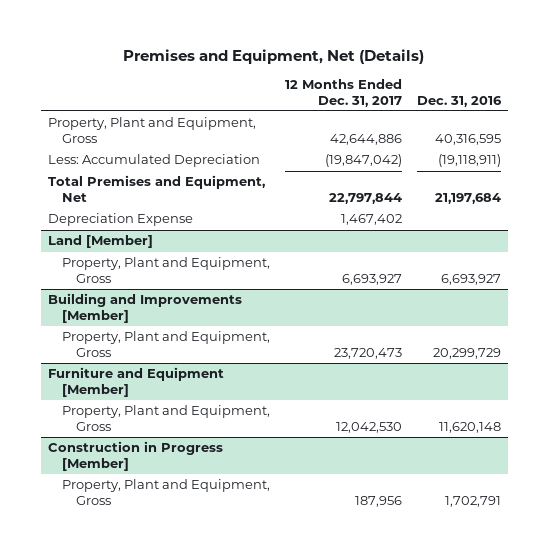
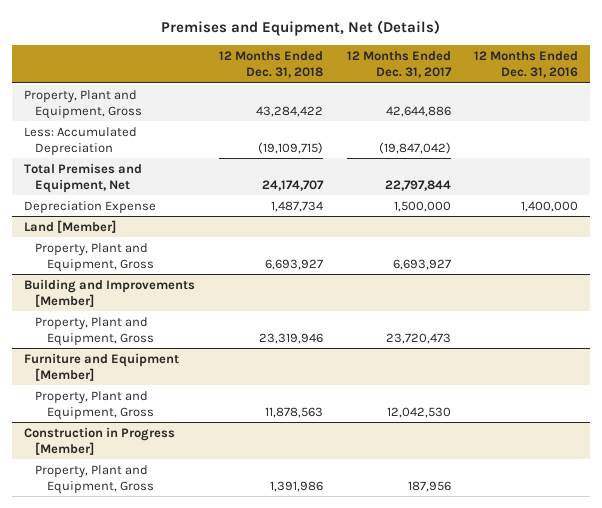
[416,95,502,107] Dec. 31, 2016 -> none
none -> [218,50,323,79] 12 Months Ended Dec. 31, 2018
none -> [474,50,579,79] 12 Months Ended Dec. 31, 2016
[340,214,402,226] 1,467,402 -> [393,200,451,212] 1,500,000

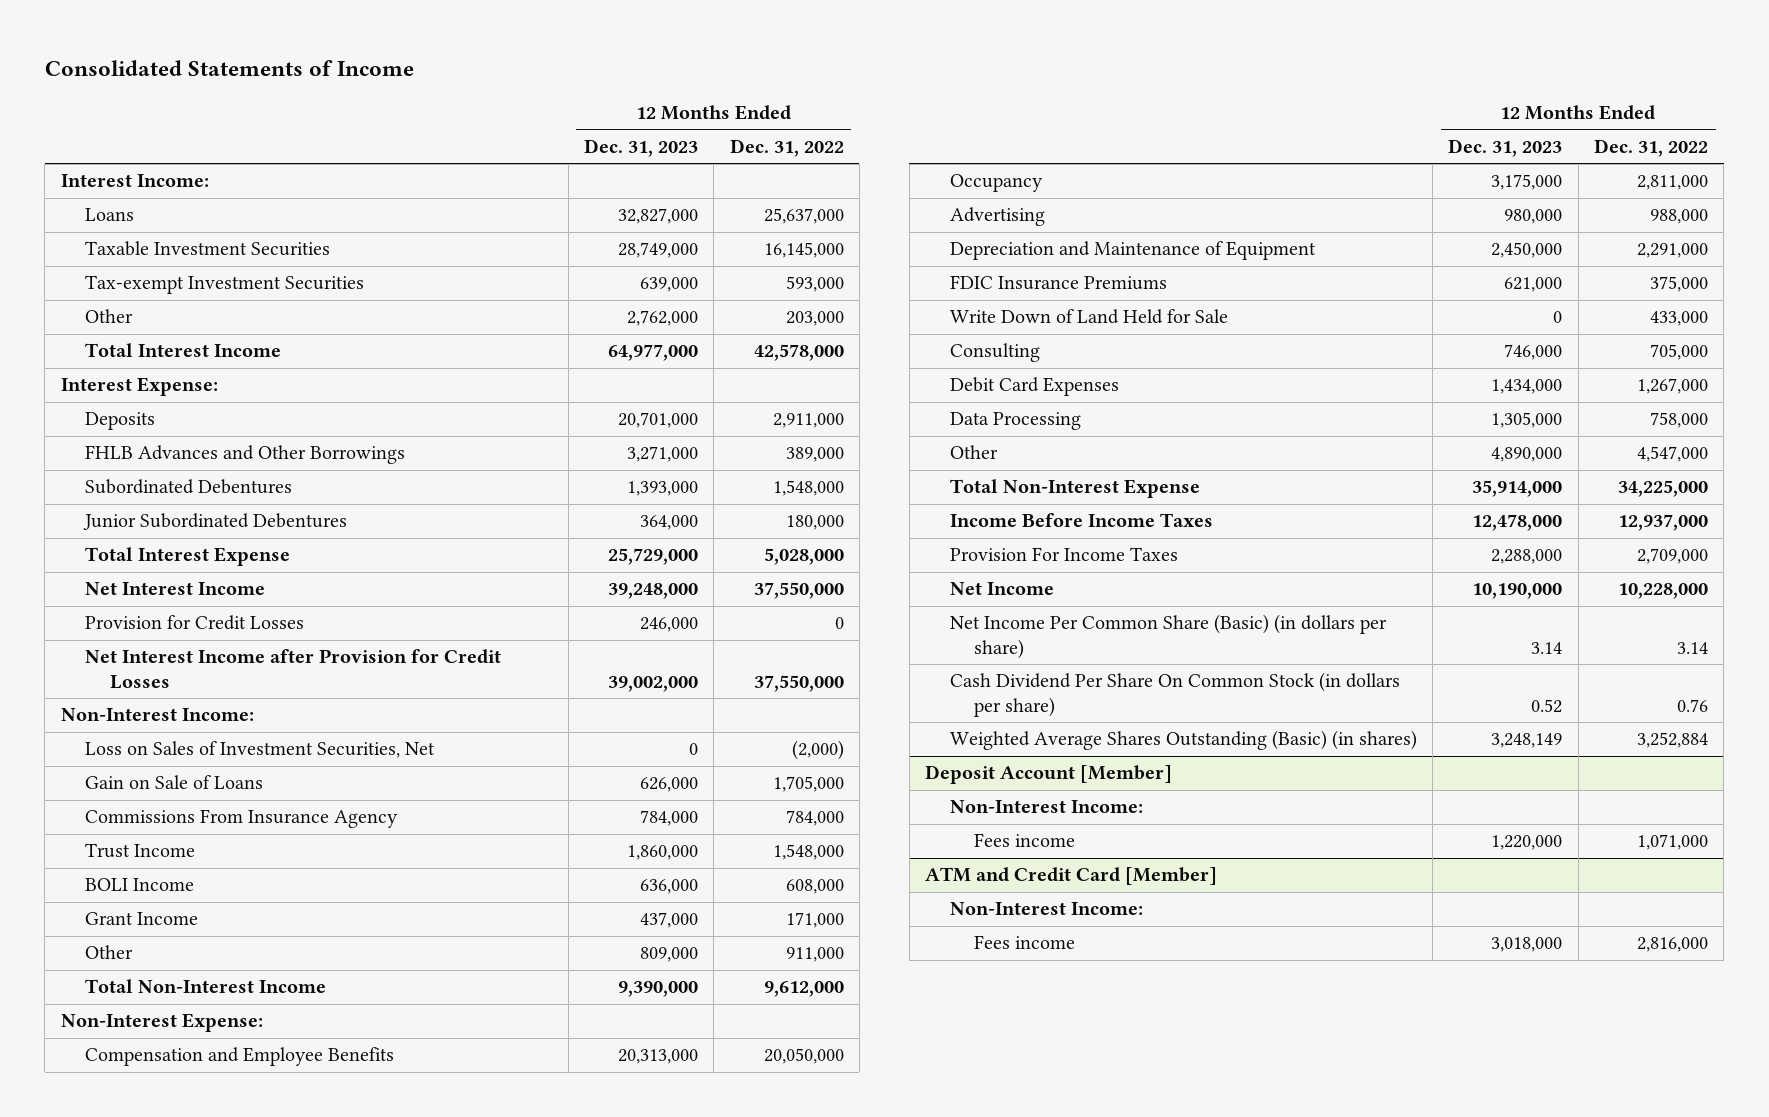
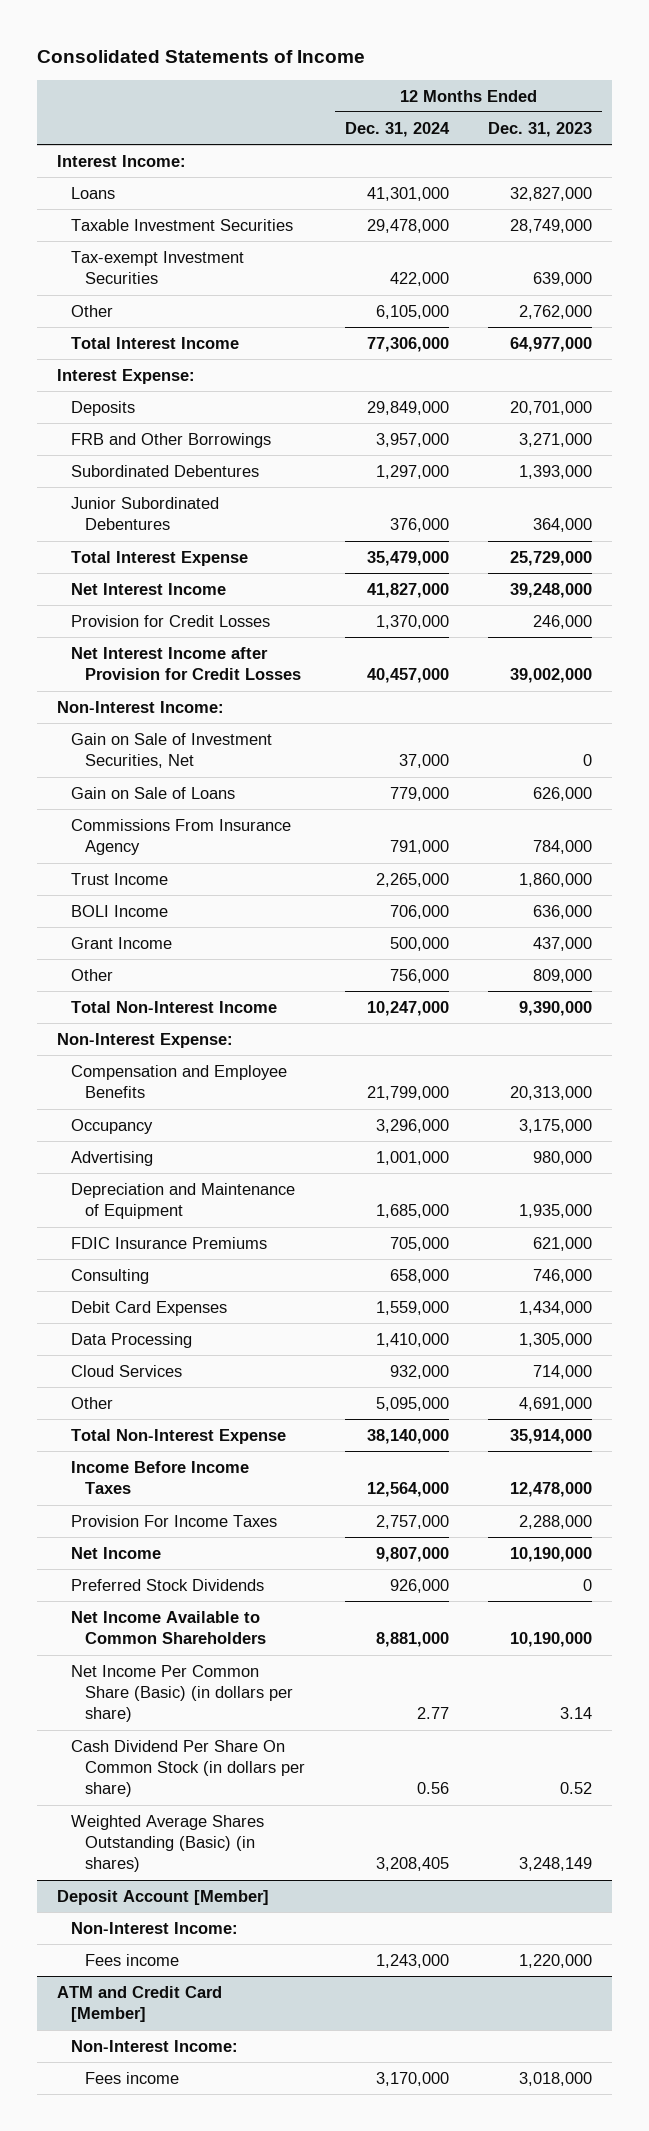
[729,138,844,157] Dec. 31, 2022 -> none
none -> [344,121,450,137] Dec. 31, 2024
[85,445,406,465] FHLB Advances and Other Borrowings -> [71,432,272,448] FRB and Other Borrowings
[85,741,436,759] Loss on Sales of Investment Securities, Net -> [71,732,273,769] Gain on Sale of Investment Securities, Net
[1491,242,1563,259] 2,450,000 -> [519,1204,593,1219] 1,935,000
[949,309,1228,325] Write Down of Land Held for Sale -> none
none -> [71,1364,183,1377] Cloud Services
[1491,447,1563,463] 4,890,000 -> [519,1396,593,1411] 4,691,000
none -> [71,1578,265,1591] Preferred Stock Dividends
none -> [71,1610,267,1645] Net Income Available to Common Shareholders

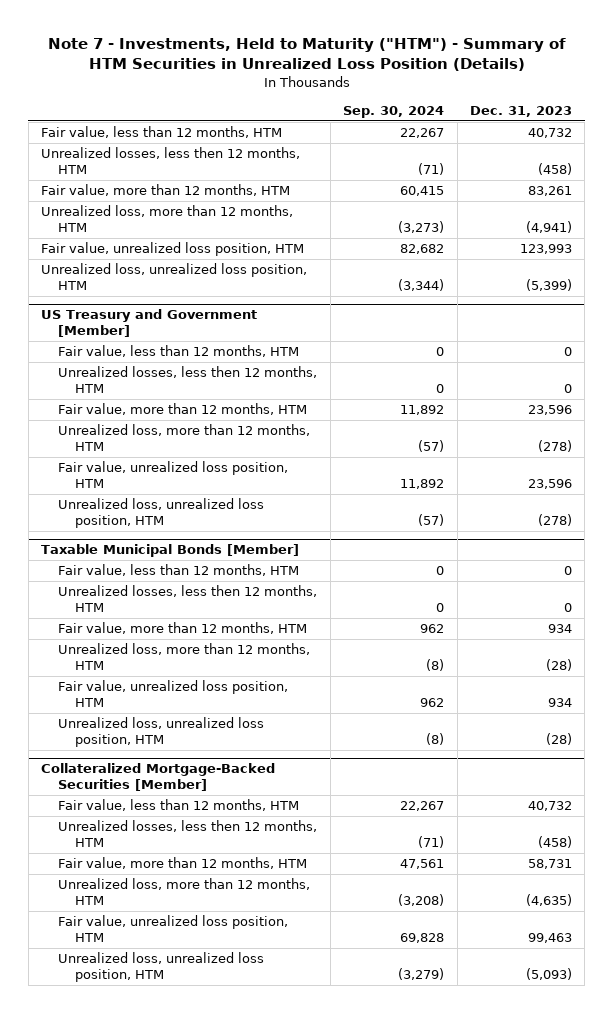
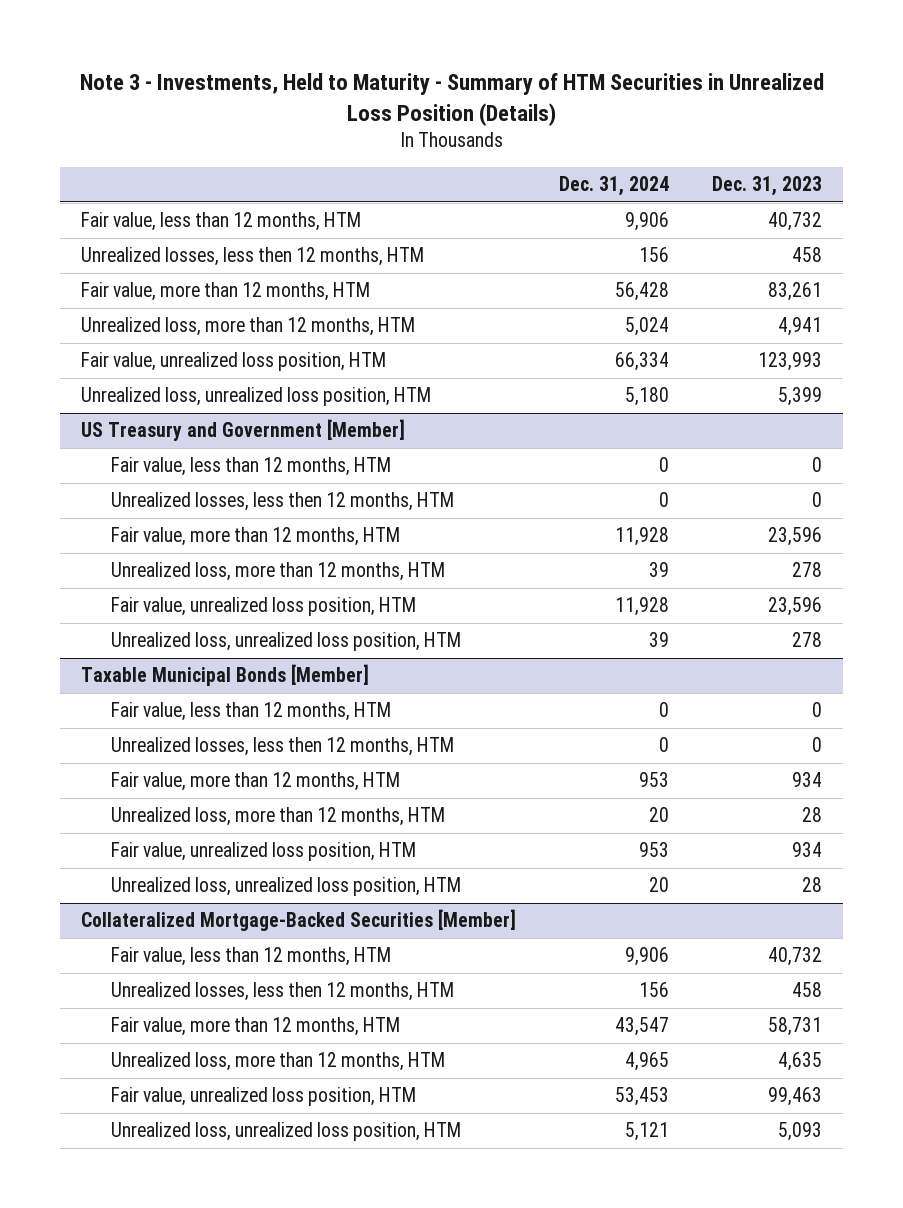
[47,37,566,72] Note 7 - Investments, Held to Maturity ("HTM") - Summary of HTM Securities in Unrealized Loss Position (Details) -> [79,73,824,126] Note 3 - Investments, Held to Maturity - Summary of HTM Securities in Unrealized Loss Position (Details)
[343,106,445,119] Sep. 30, 2024 -> none
none -> [559,175,670,196] Dec. 31, 2024
[537,163,572,176] (458) -> [791,247,822,263] 458
[525,221,572,234] (4,941) -> [777,317,822,337] 4,941
[525,279,572,292] (5,399) -> [777,387,822,407] 5,399
[537,440,572,453] (278) -> [791,562,822,578] 278
[537,514,572,527] (278) -> [791,632,822,648] 278
[545,659,572,672] (28) -> [801,807,822,823] 28
[545,733,572,746] (28) -> [801,877,822,893] 28
[537,836,572,849] (458) -> [791,982,822,998] 458
[525,894,572,907] (4,635) -> [777,1052,822,1072] 4,635
[525,968,572,981] (5,093) -> [777,1122,822,1142] 5,093

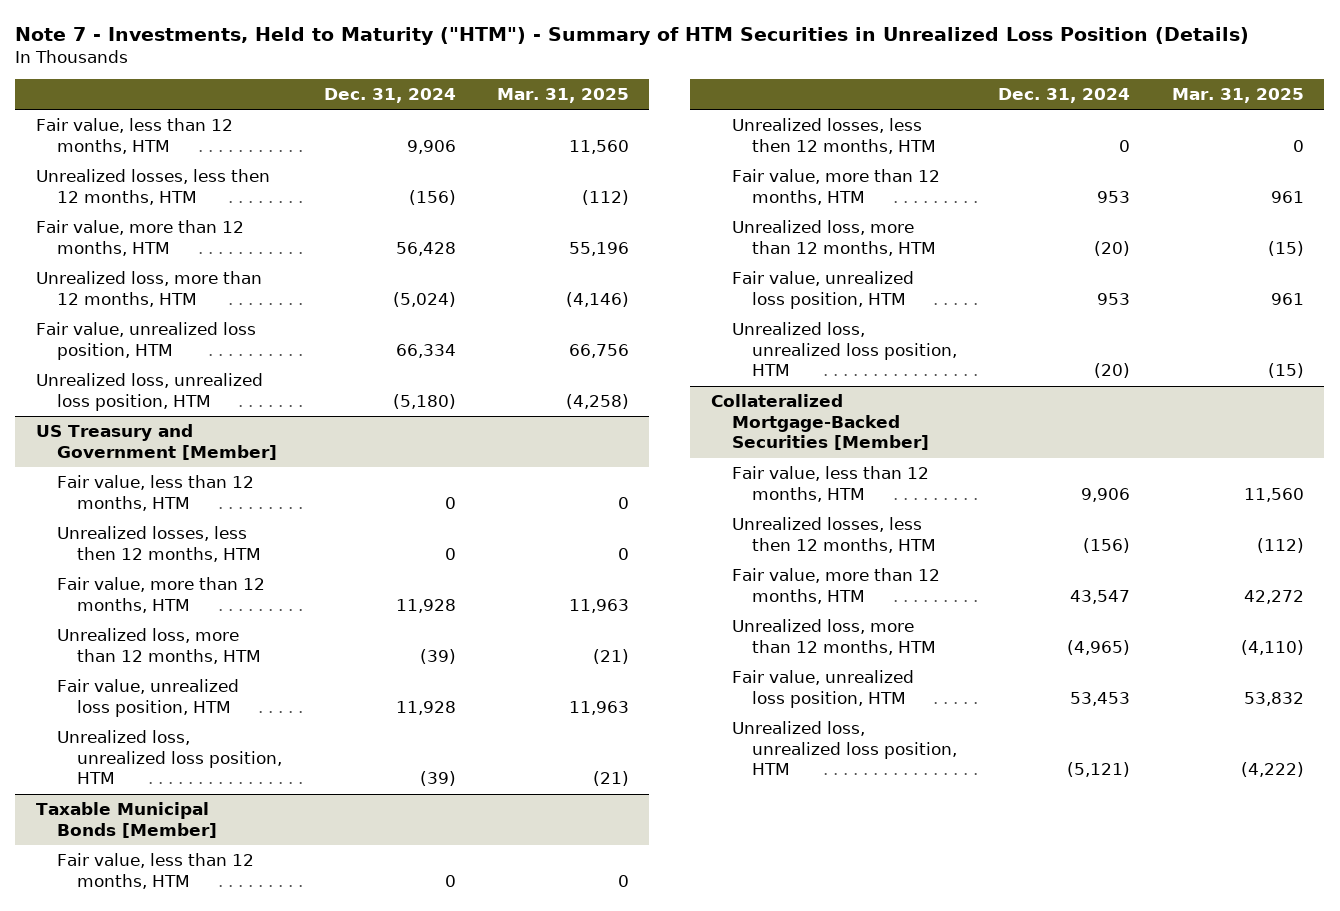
[79,73,824,126] Note 3 - Investments, Held to Maturity - Summary of HTM Securities in Unrealized Loss Position (Details) -> [15,26,1250,45] Note 7 - Investments, Held to Maturity ("HTM") - Summary of HTM Securities in Unrealized Loss Position (Details)
[711,175,822,196] Dec. 31, 2023 -> none
none -> [496,87,629,103] Mar. 31, 2025
[639,247,670,263] 156 -> [408,189,456,205] (156)
[625,317,670,337] 5,024 -> [392,291,456,307] (5,024)
[625,387,670,407] 5,180 -> [392,393,456,409] (5,180)
[649,562,670,578] 39 -> [419,648,456,664] (39)
[649,632,670,648] 39 -> [419,771,456,787] (39)
[649,807,670,823] 20 -> [1094,240,1131,256] (20)
[649,877,670,893] 20 -> [1094,363,1131,379] (20)
[639,982,670,998] 156 -> [1083,537,1131,553] (156)
[625,1052,670,1072] 4,965 -> [1067,639,1131,655] (4,965)
[625,1122,670,1142] 5,121 -> [1067,762,1131,778] (5,121)

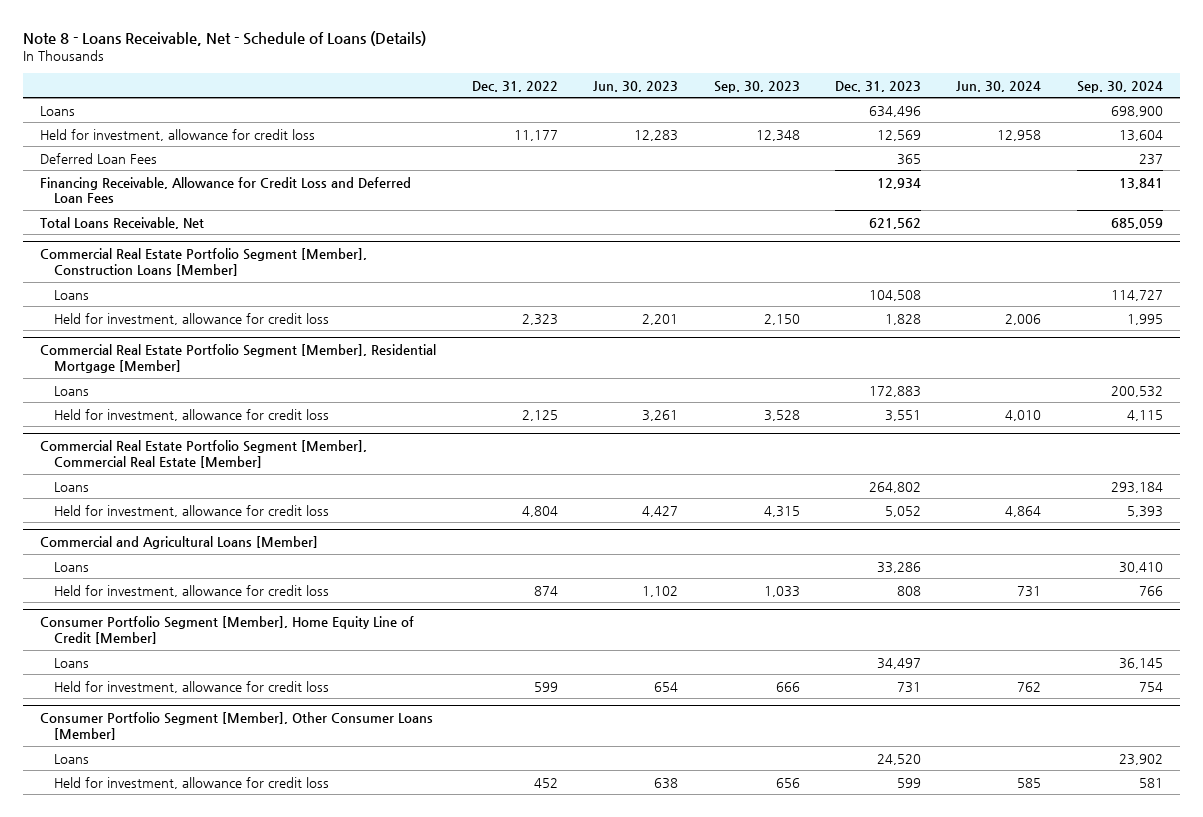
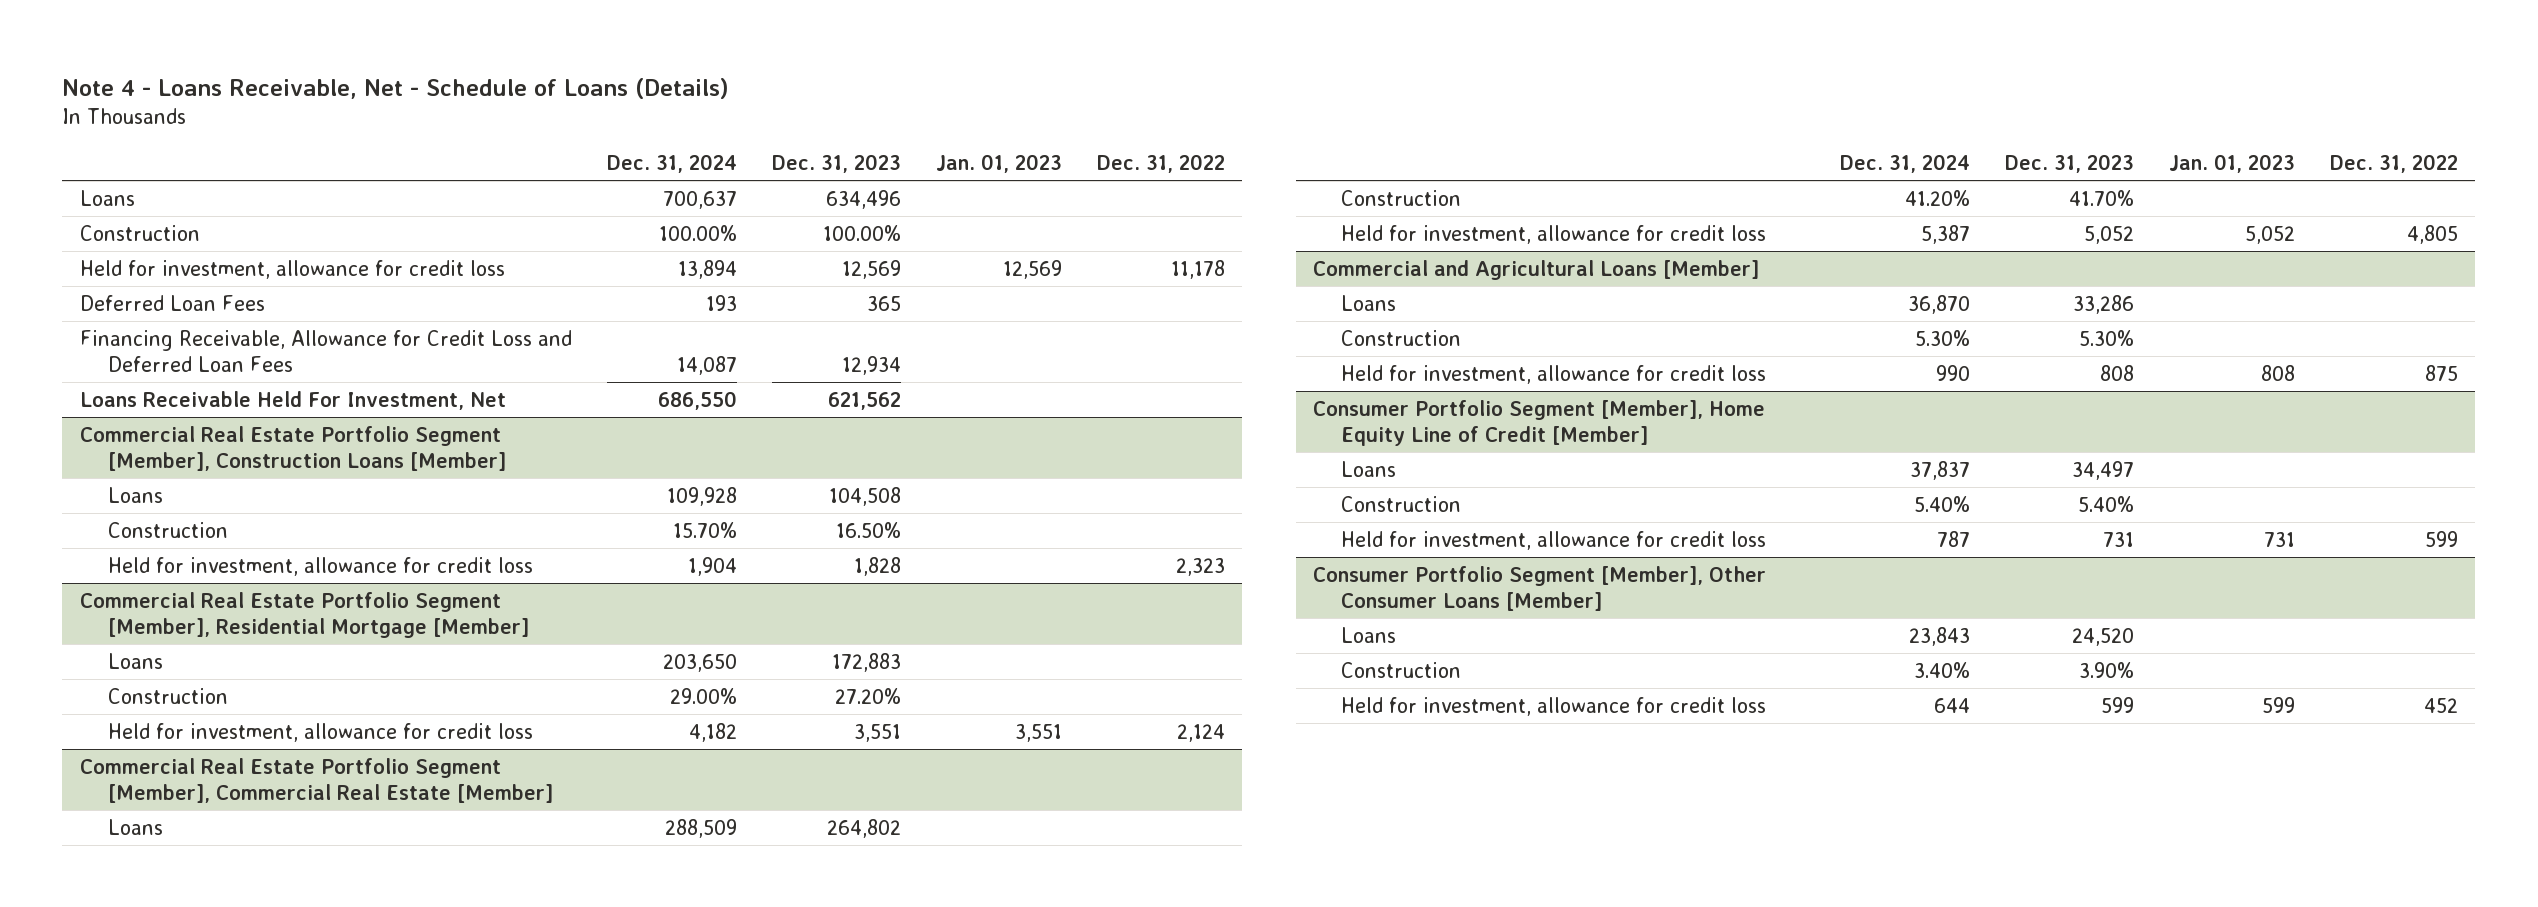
[22,30,426,46] Note 8 - Loans Receivable, Net - Schedule of Loans (Details) -> [62,77,730,99] Note 4 - Loans Receivable, Net - Schedule of Loans (Details)
[593,80,679,92] Jun. 30, 2023 -> none
[713,80,800,93] Sep. 30, 2023 -> none
[956,80,1042,92] Jun. 30, 2024 -> none
[1076,80,1163,93] Sep. 30, 2024 -> none
none -> [606,154,737,174] Dec. 31, 2024
none -> [935,154,1062,174] Jan. 01, 2023
none -> [79,224,200,241] Construction
[513,129,558,141] 11,177 -> [1170,259,1225,279] 11,178
[40,216,205,229] Total Loans Receivable, Net -> [79,390,506,410] Loans Receivable Held For Investment, Net
none -> [108,521,229,538] Construction
none -> [108,687,229,704] Construction
[521,409,558,421] 2,125 -> [1176,723,1225,742] 2,124
none -> [1341,189,1462,206] Construction
[521,505,558,517] 4,804 -> [2406,224,2458,244] 4,805
none -> [1341,329,1462,346] Construction
[533,585,558,596] 874 -> [2424,364,2458,381] 875
none -> [1341,495,1462,512] Construction
none -> [1341,661,1462,678] Construction

